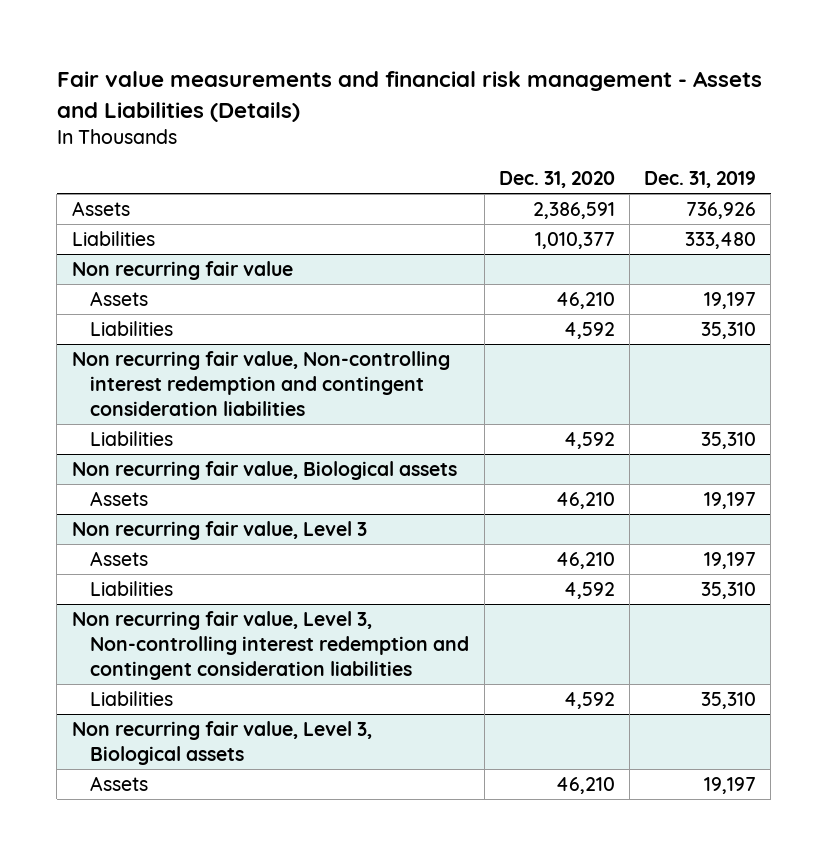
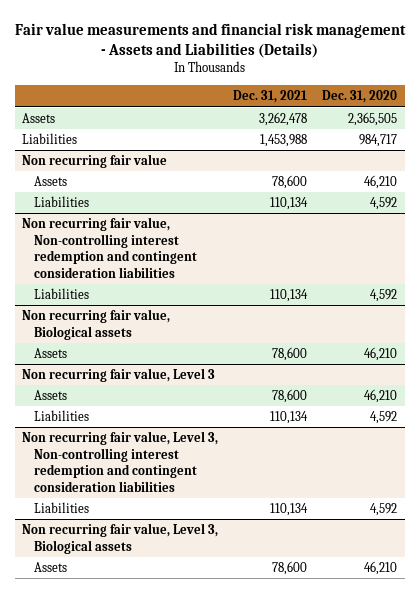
[643,171,756,189] Dec. 31, 2019 -> none
none -> [233,90,308,104] Dec. 31, 2021
[532,201,615,219] 2,386,591 -> [348,112,398,127] 2,365,505
[534,231,615,249] 1,010,377 -> [359,134,398,148] 984,717

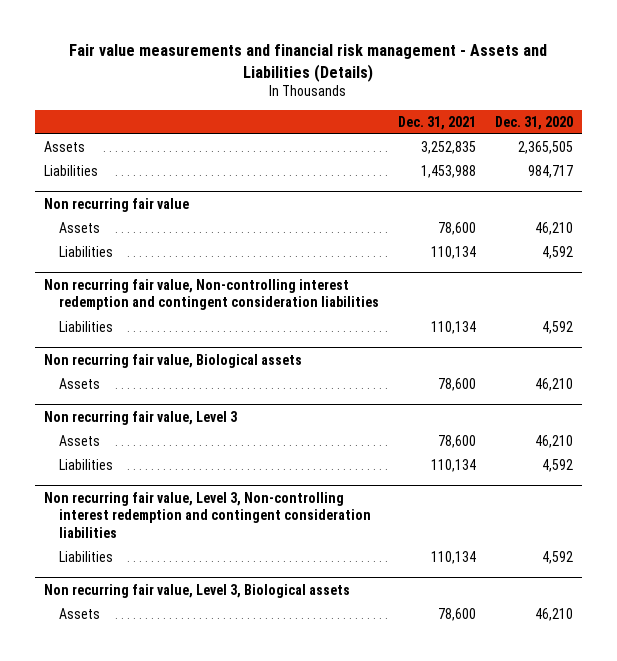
[259,112,308,127] 3,262,478 -> [420,140,476,154] 3,252,835

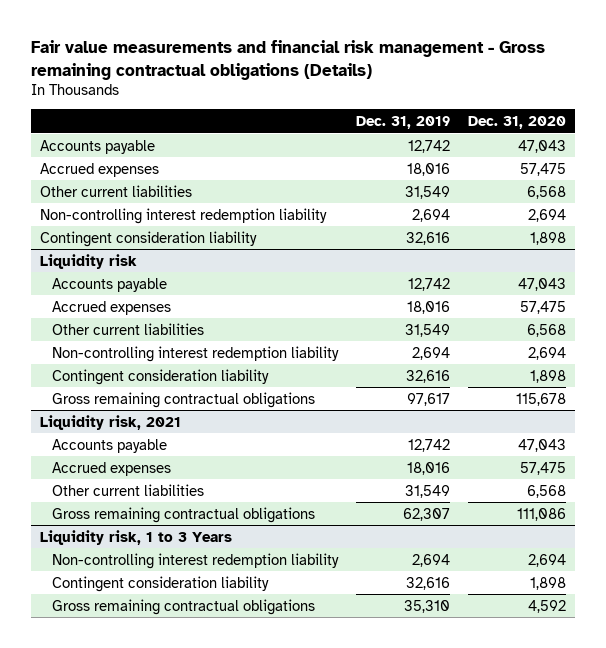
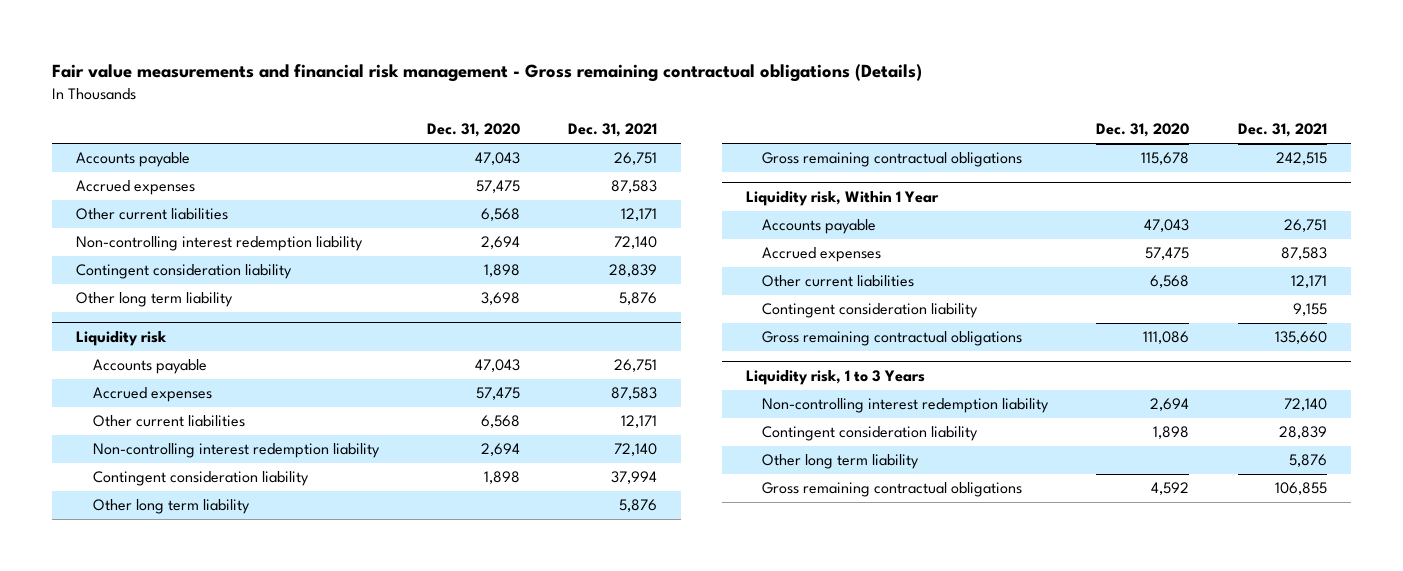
[355,115,450,129] Dec. 31, 2019 -> none
none -> [568,123,658,138] Dec. 31, 2021
none -> [76,292,234,308] Other long term liability
none -> [92,499,250,515] Other long term liability
[40,414,182,430] Liquidity risk, 2021 -> none
none -> [745,190,939,206] Liquidity risk, Within 1 Year
none -> [762,303,979,319] Contingent consideration liability
none -> [762,454,920,470] Other long term liability

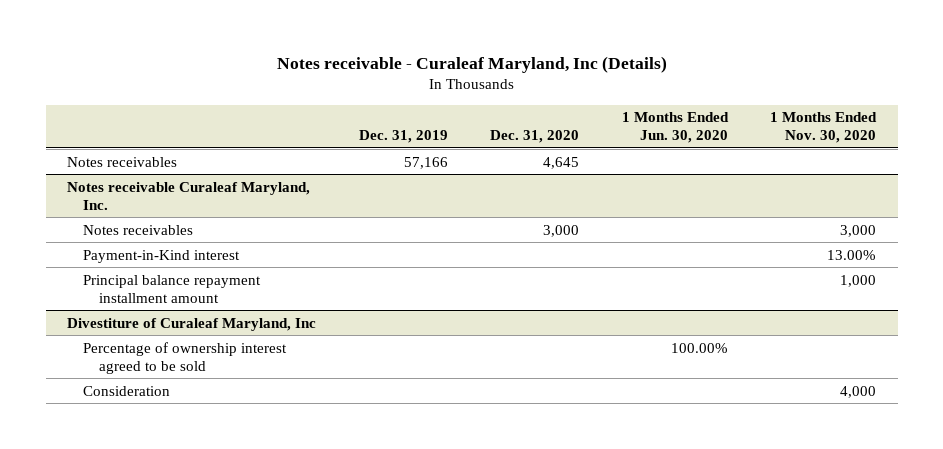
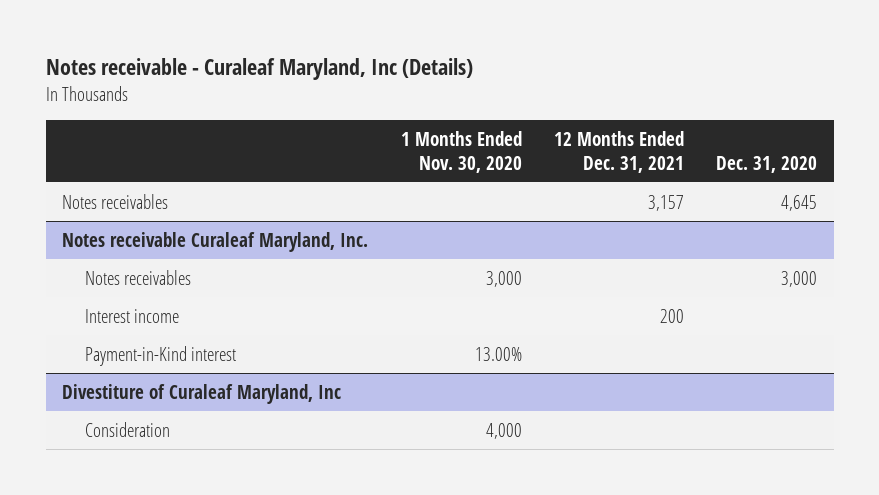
[358,130,448,144] Dec. 31, 2019 -> none
[621,112,729,144] 1 Months Ended Jun. 30, 2020 -> none
none -> [553,130,684,173] 12 Months Ended Dec. 31, 2021
none -> [84,308,179,323] Interest income
[82,274,261,303] Principal balance repayment installment amount -> none
[82,341,287,374] Percentage of ownership interest agreed to be sold -> none

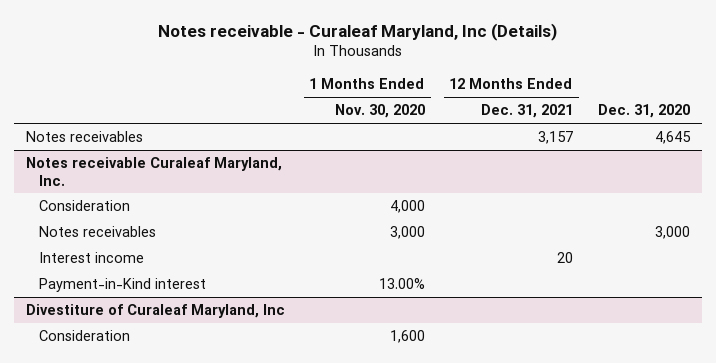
none -> [39,200,131,212] Consideration
[659,308,684,323] 200 -> [556,252,573,264] 20
[485,422,522,439] 4,000 -> [389,330,425,344] 1,600

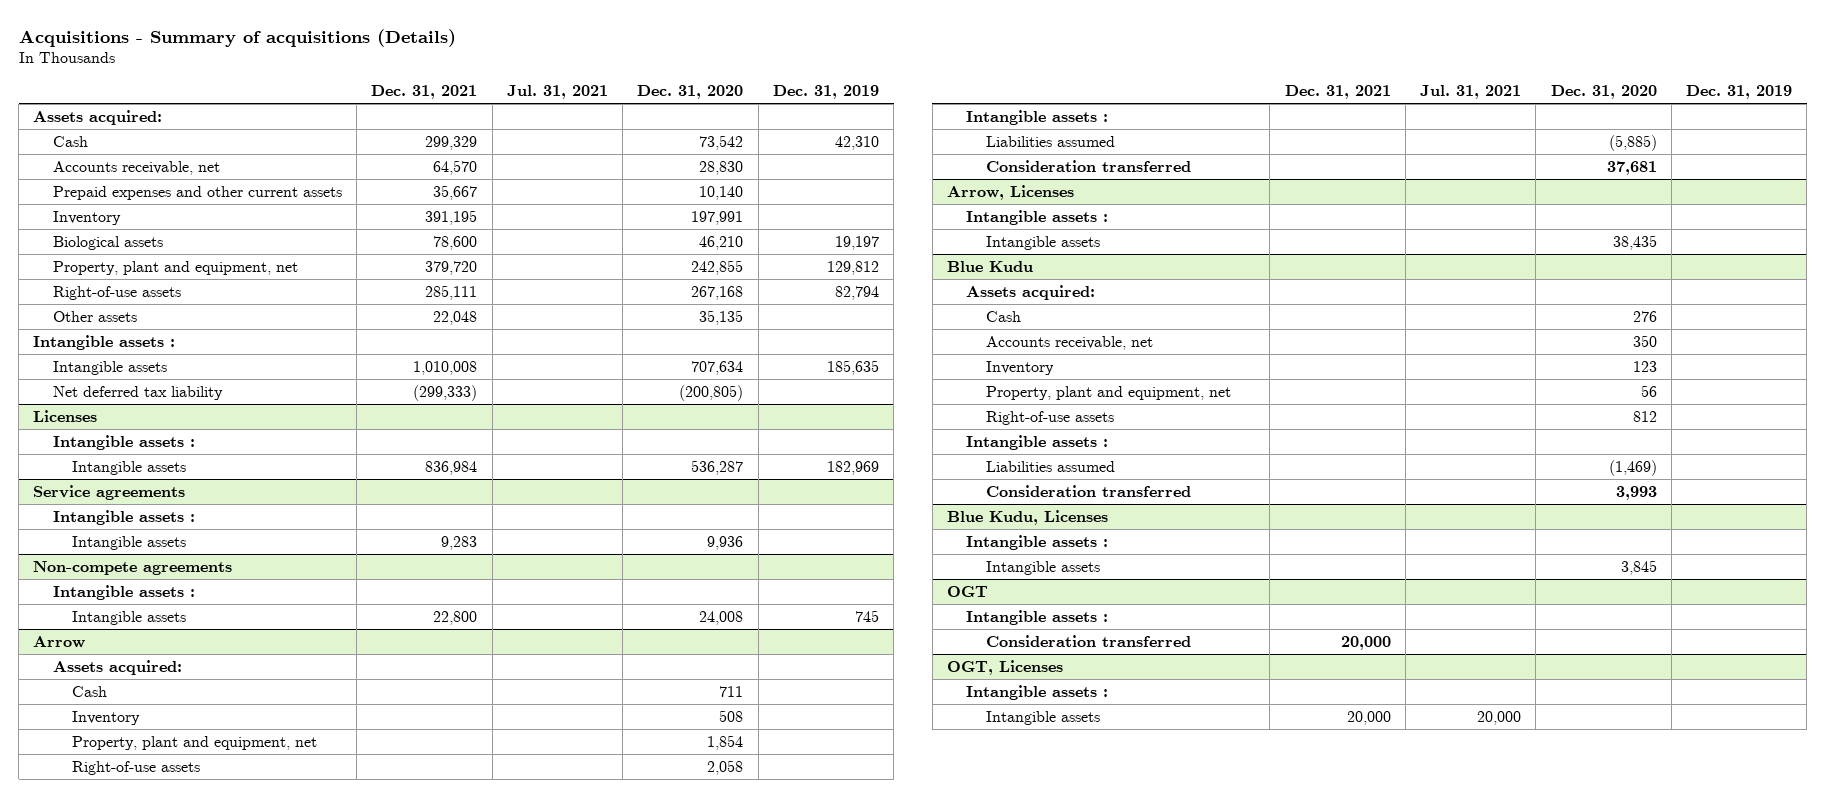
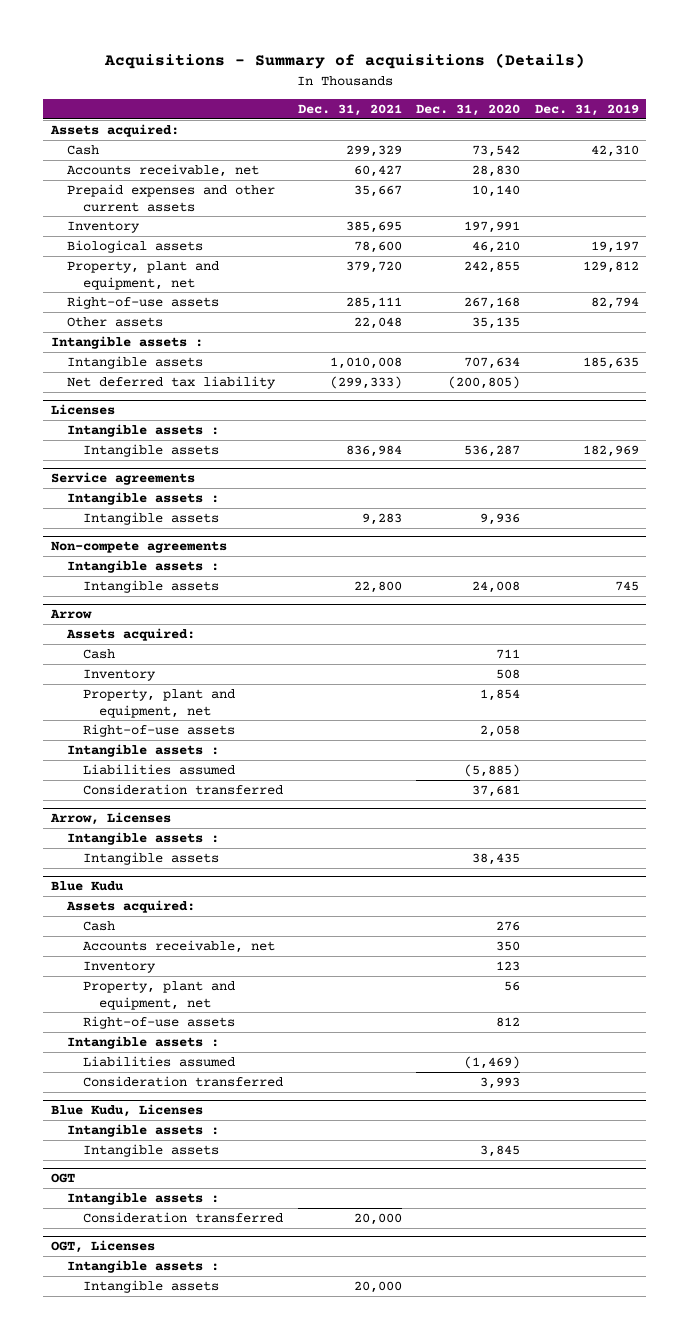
[506,85,608,100] Jul. 31, 2021 -> none
[433,159,478,175] 64,570 -> [353,165,402,178] 60,427
[425,209,478,225] 391,195 -> [345,221,402,234] 385,695

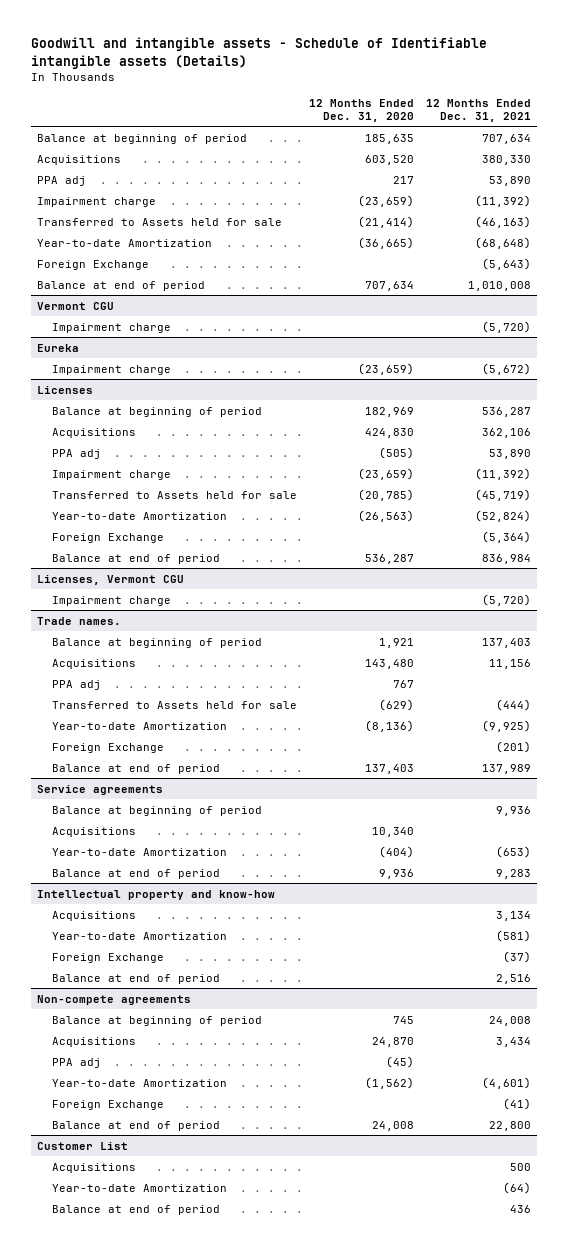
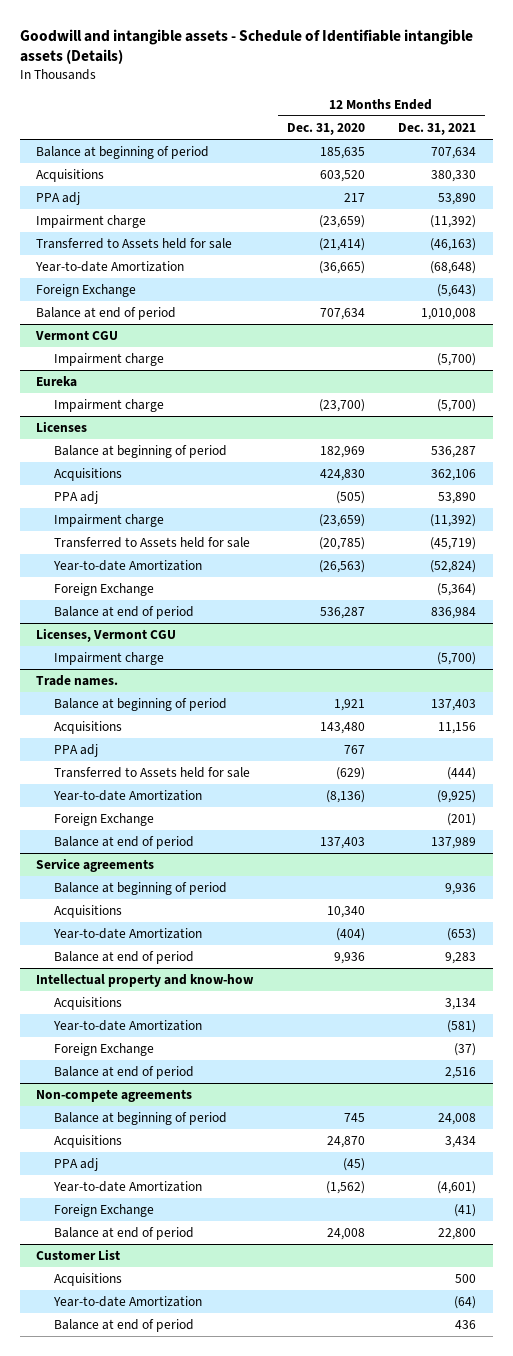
[481,320,531,333] (5,720) -> [437,353,477,367] (5,700)
[358,362,415,375] (23,659) -> [318,399,365,413] (23,700)
[481,362,531,375] (5,672) -> [437,399,477,413] (5,700)
[481,593,531,606] (5,720) -> [437,652,477,666] (5,700)

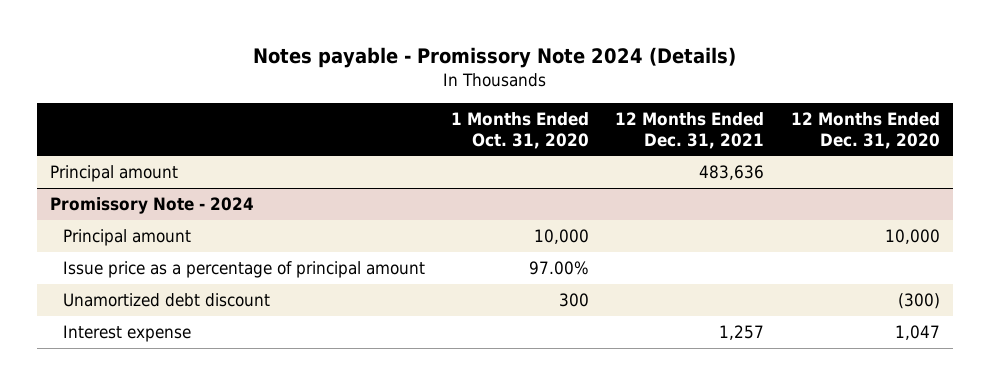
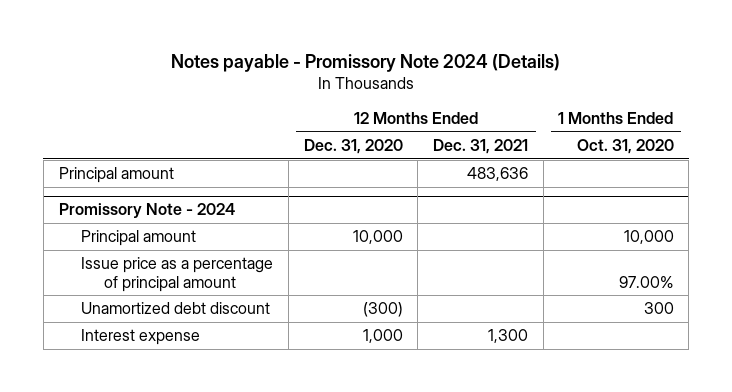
[719,325,765,341] 1,257 -> [488,329,529,344] 1,300
[894,325,940,341] 1,047 -> [362,329,403,344] 1,000

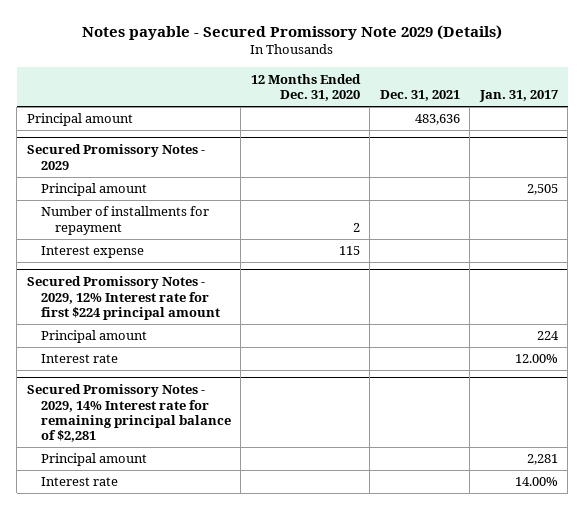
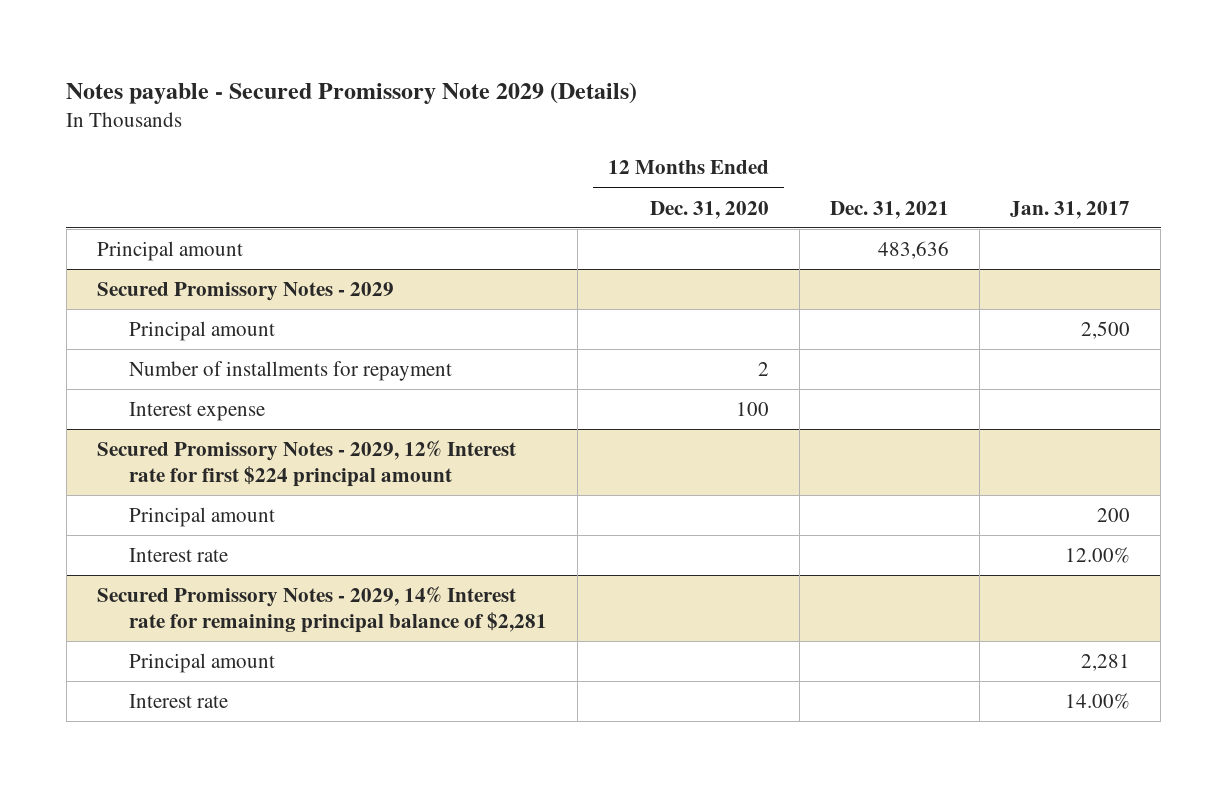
[526,184,558,196] 2,505 -> [1081,320,1131,339] 2,500
[338,246,360,256] 115 -> [736,401,770,416] 100
[536,331,559,341] 224 -> [1097,507,1131,522] 200

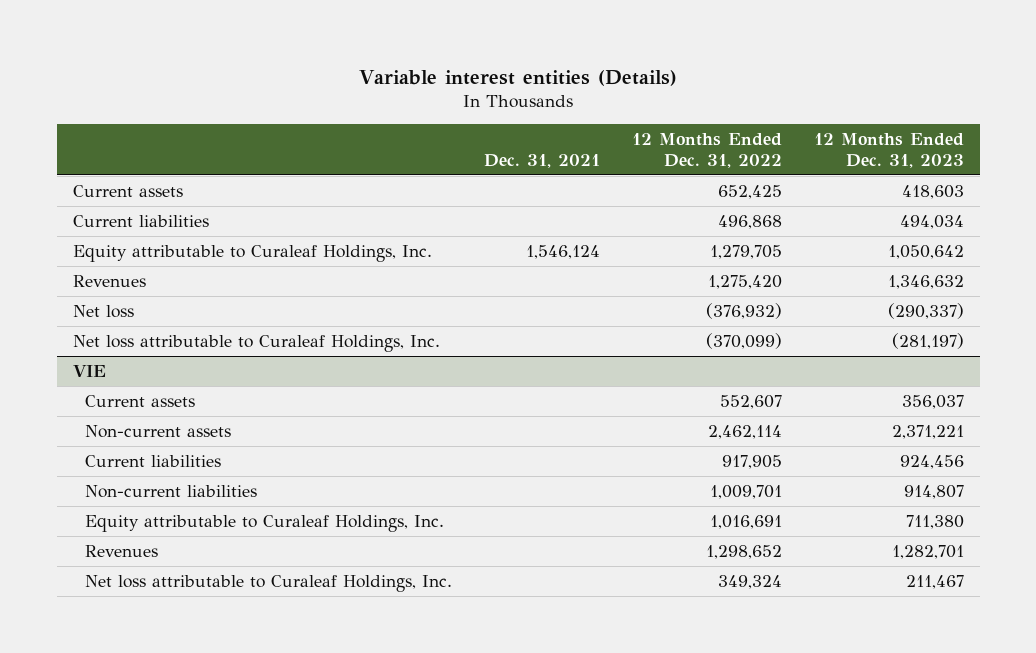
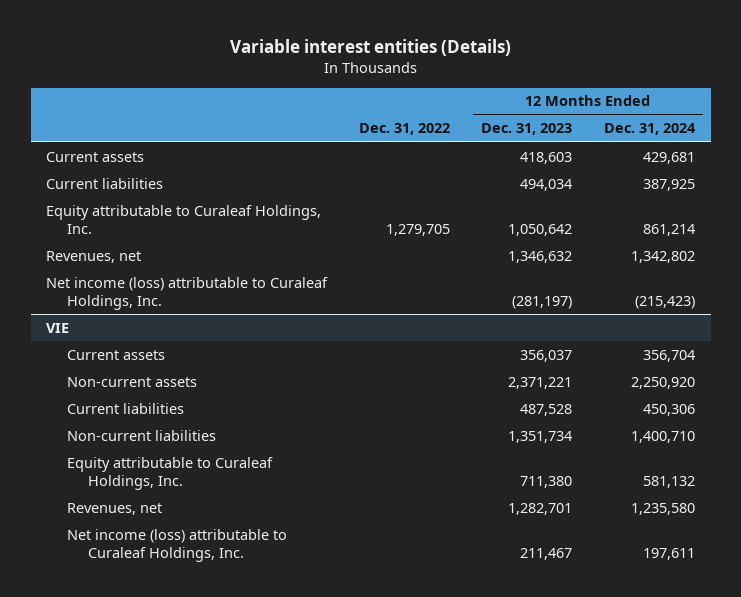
[483,153,600,168] Dec. 31, 2021 -> none
[631,133,782,168] 12 Months Ended Dec. 31, 2022 -> none
none -> [358,123,450,136] Dec. 31, 2022
none -> [603,123,696,136] Dec. 31, 2024
[72,305,134,319] Net loss -> none
[72,275,146,288] Revenues -> [46,250,142,263] Revenues, net
[72,335,440,353] Net loss attributable to Curaleaf Holdings, Inc. -> [46,276,329,310] Net income (loss) attributable to Curaleaf Holdings, Inc.
[899,455,964,470] 924,456 -> [520,403,573,416] 487,528
[903,485,964,500] 914,807 -> [508,430,573,443] 1,351,734
[84,545,158,558] Revenues -> [67,502,163,515] Revenues, net
[84,575,452,593] Net loss attributable to Curaleaf Holdings, Inc. -> [67,528,288,562] Net income (loss) attributable to Curaleaf Holdings, Inc.

